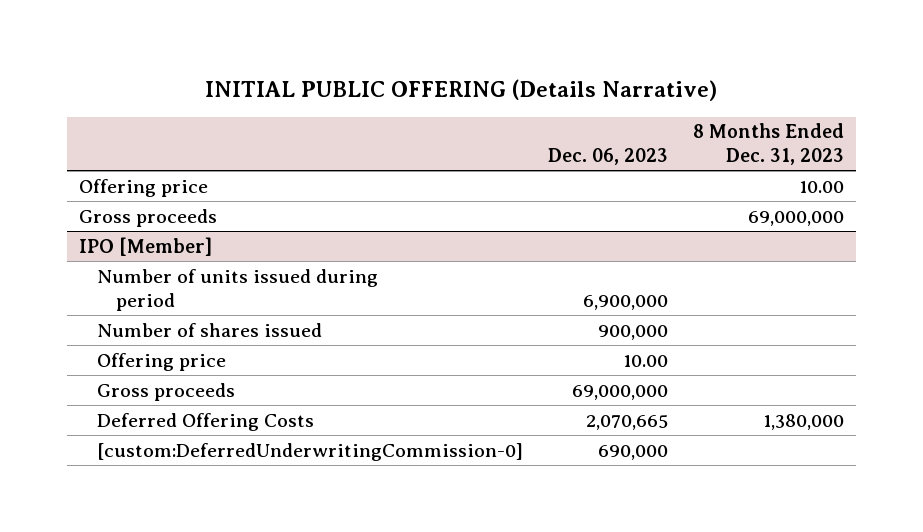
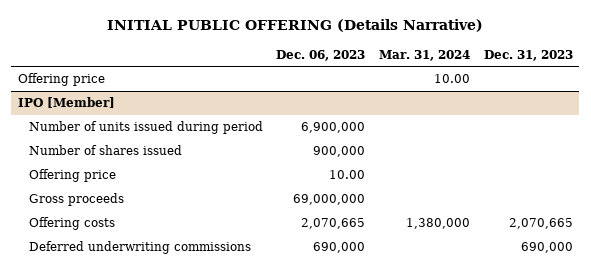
[692,123,844,166] 8 Months Ended Dec. 31, 2023 -> none
none -> [378,49,470,61] Mar. 31, 2024
none -> [483,49,573,61] Dec. 31, 2023
[78,208,217,227] Gross proceeds -> none
[97,412,315,431] Deferred Offering Costs -> [28,217,115,231] Offering costs
[97,442,524,461] [custom:DeferredUnderwritingCommission-0] -> [28,241,251,255] Deferred underwriting commissions

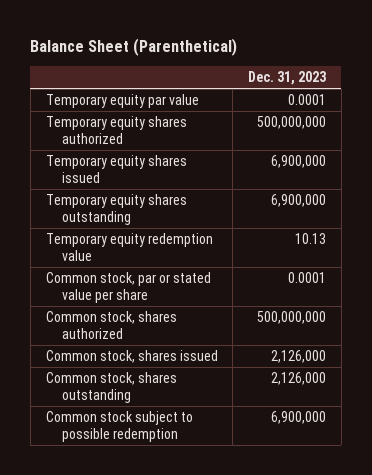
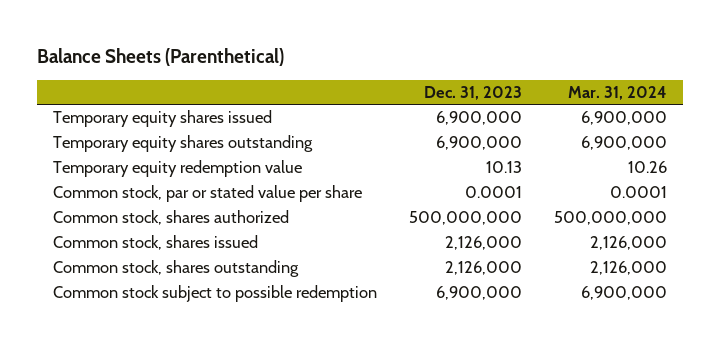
[30,38,238,57] Balance Sheet (Parenthetical) -> [37,47,285,66] Balance Sheets (Parenthetical)
none -> [567,85,667,100] Mar. 31, 2024
[45,93,199,108] Temporary equity par value -> none
[45,115,187,144] Temporary equity shares authorized -> none

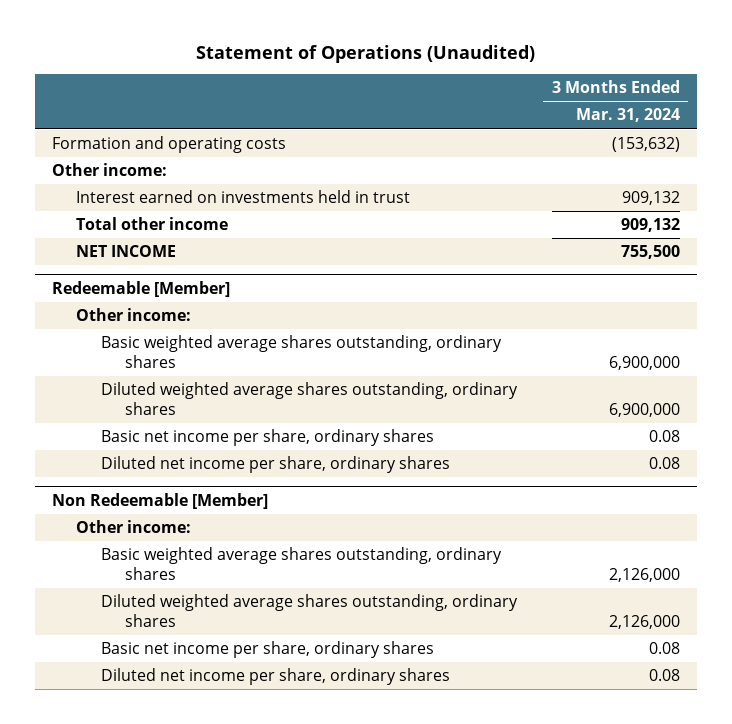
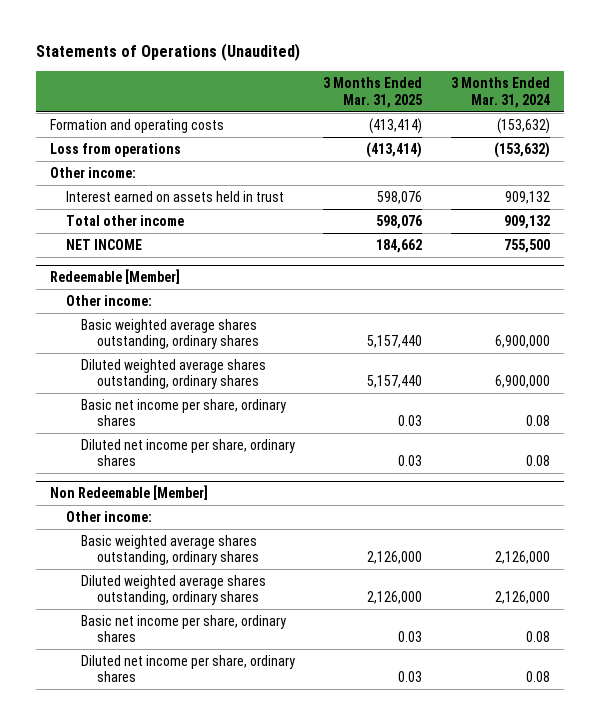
[195,44,535,63] Statement of Operations (Unaudited) -> [35,43,300,62] Statements of Operations (Unaudited)
none -> [323,77,423,108] 3 Months Ended Mar. 31, 2025
none -> [50,142,182,157] Loss from operations
[76,190,411,204] Interest earned on investments held in trust -> [65,190,284,202] Interest earned on assets held in trust

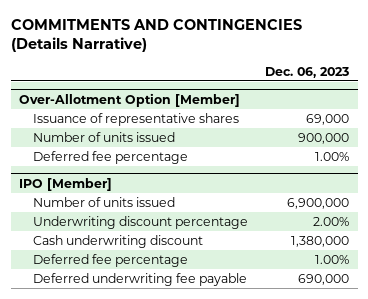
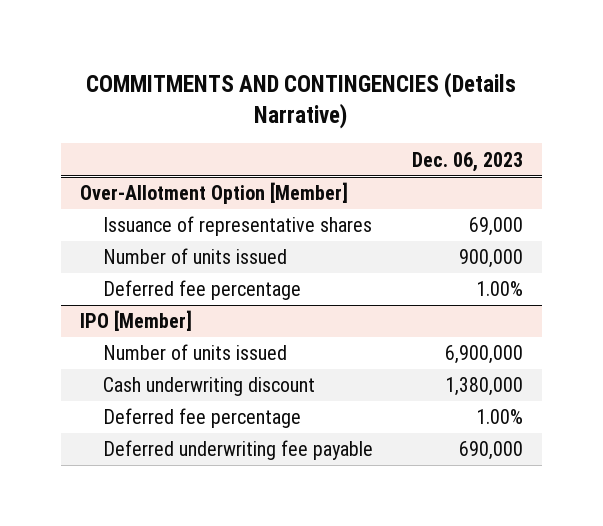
[33,216,249,230] Underwriting discount percentage -> none

